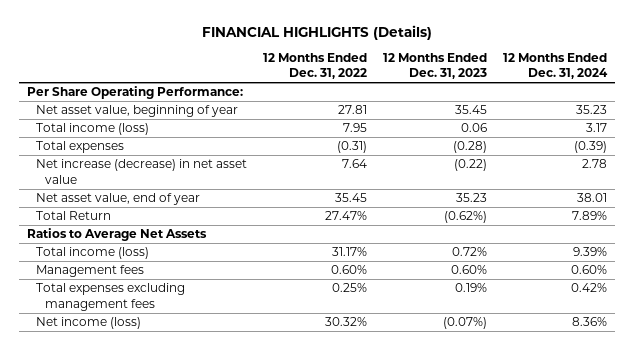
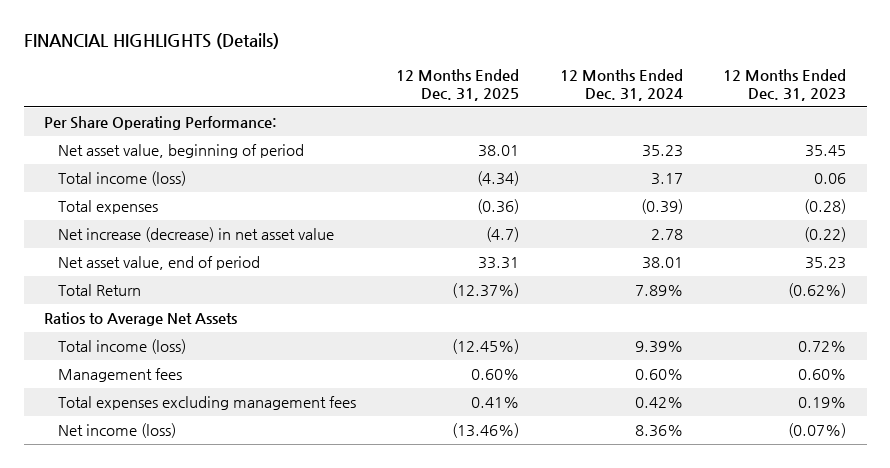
[262,53,367,80] 12 Months Ended Dec. 31, 2022 -> none
none -> [396,69,520,101] 12 Months Ended Dec. 31, 2025
[35,105,238,118] Net asset value, beginning of year -> [57,144,304,159] Net asset value, beginning of period
[35,193,200,206] Net asset value, end of year -> [57,256,260,271] Net asset value, end of period

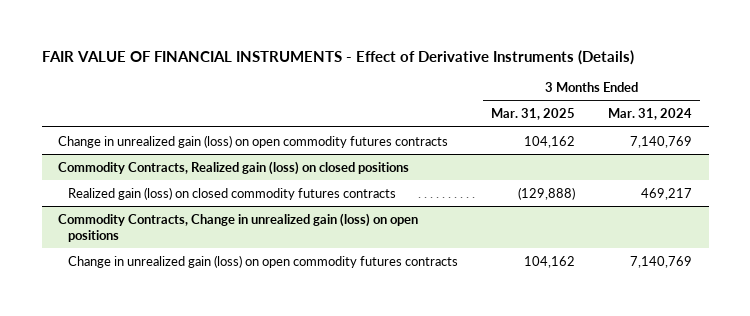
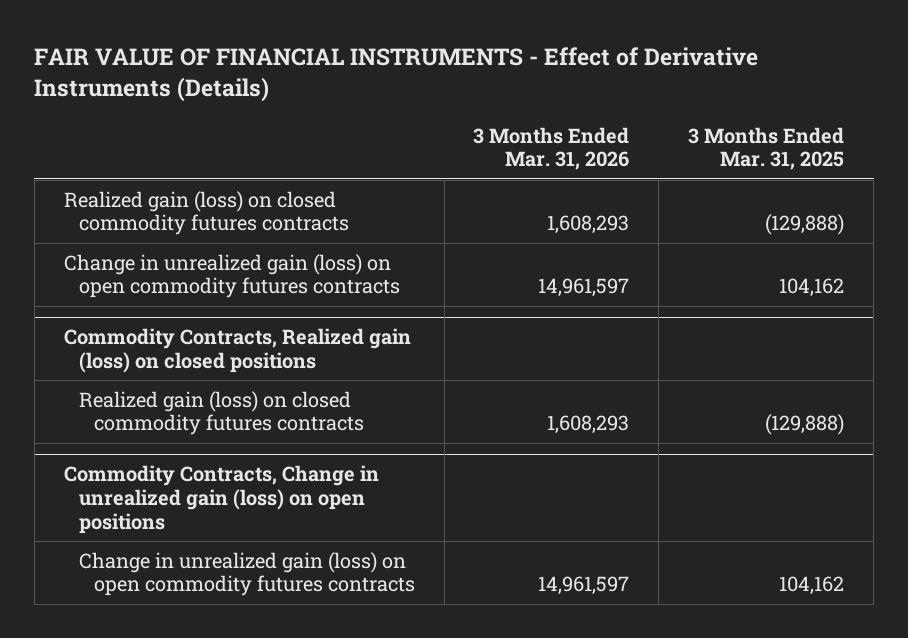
[608,108,693,121] Mar. 31, 2024 -> none
none -> [473,126,630,171] 3 Months Ended Mar. 31, 2026
none -> [63,190,349,236] Realized gain (loss) on closed commodity futures contracts

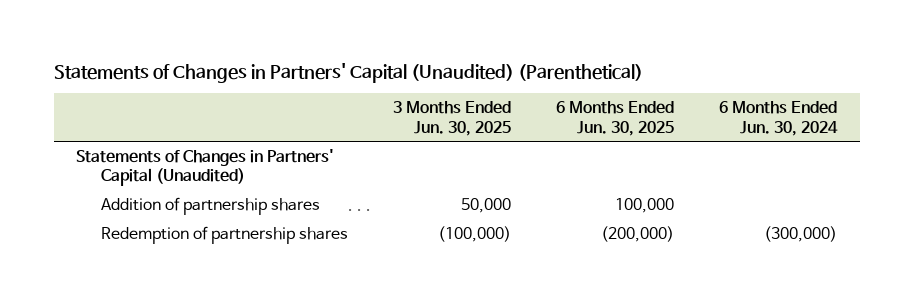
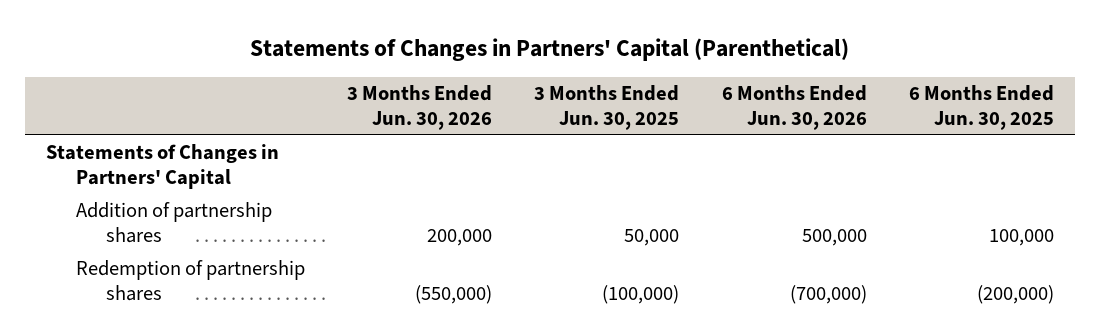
[53,62,643,83] Statements of Changes in Partners' Capital (Unaudited) (Parenthetical) -> [249,38,849,62] Statements of Changes in Partners' Capital (Parenthetical)
[719,101,839,136] 6 Months Ended Jun. 30, 2024 -> none
none -> [347,85,493,130] 3 Months Ended Jun. 30, 2026
none -> [721,85,867,130] 6 Months Ended Jun. 30, 2026
[76,148,335,187] Statements of Changes in Partners' Capital (Unaudited) -> [45,144,279,189] Statements of Changes in Partners' Capital

